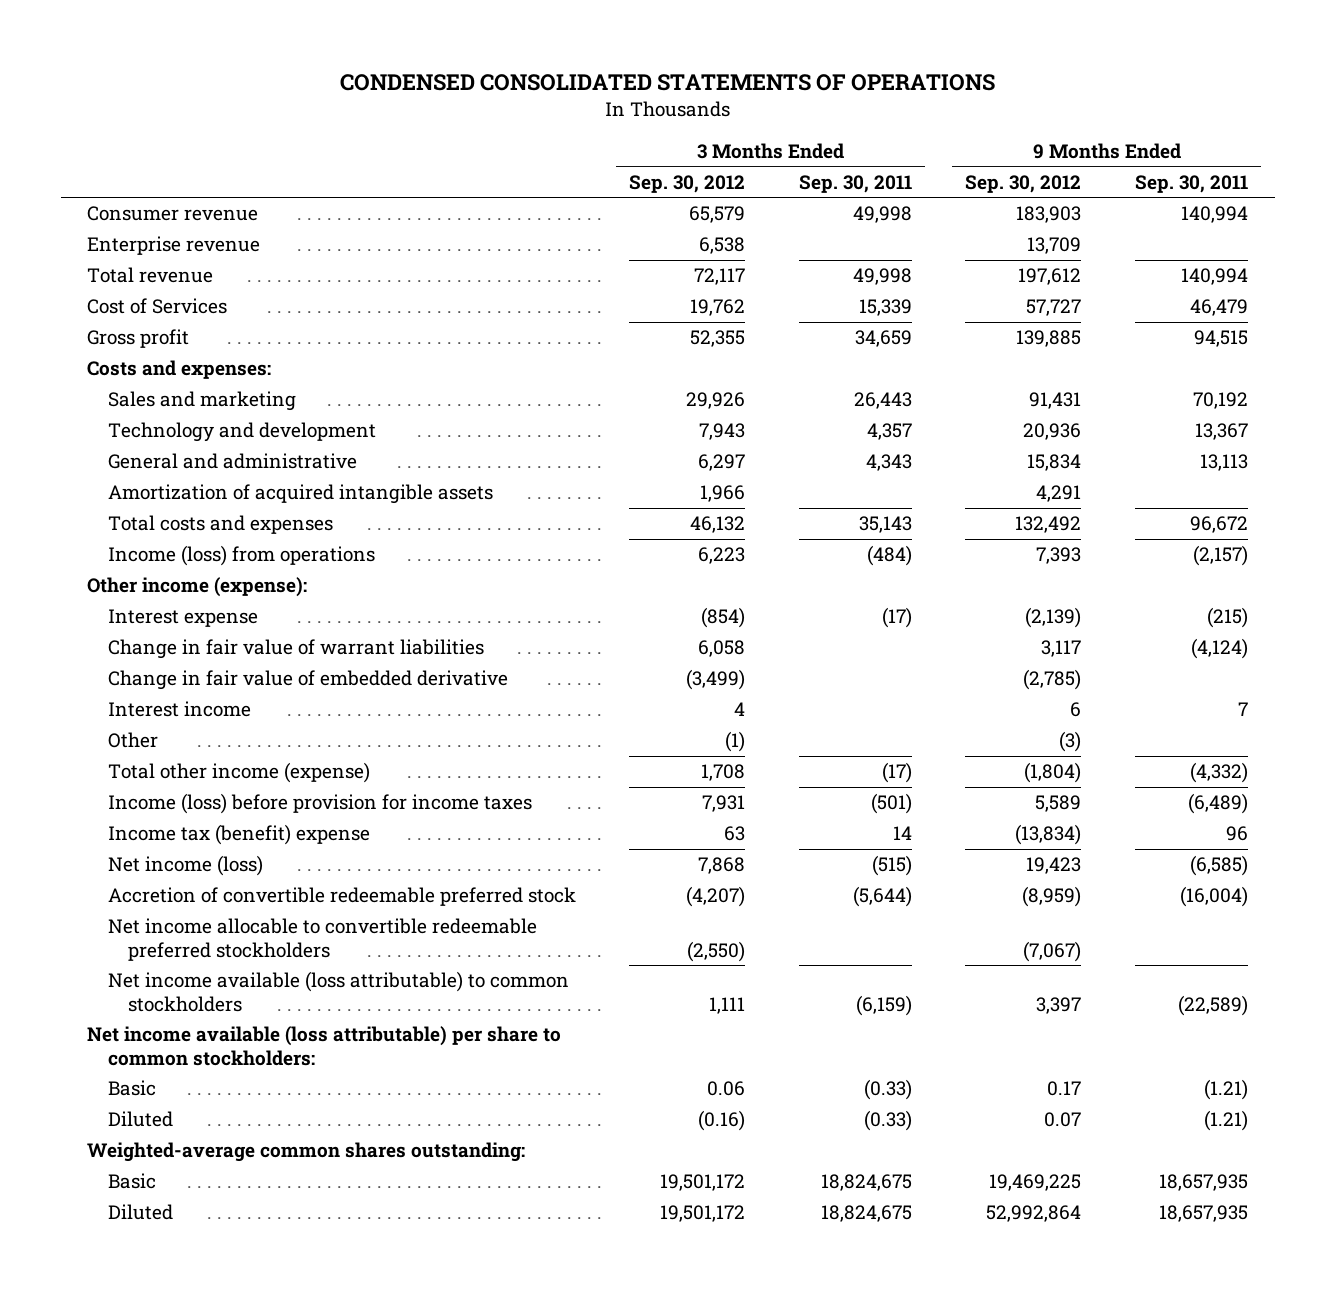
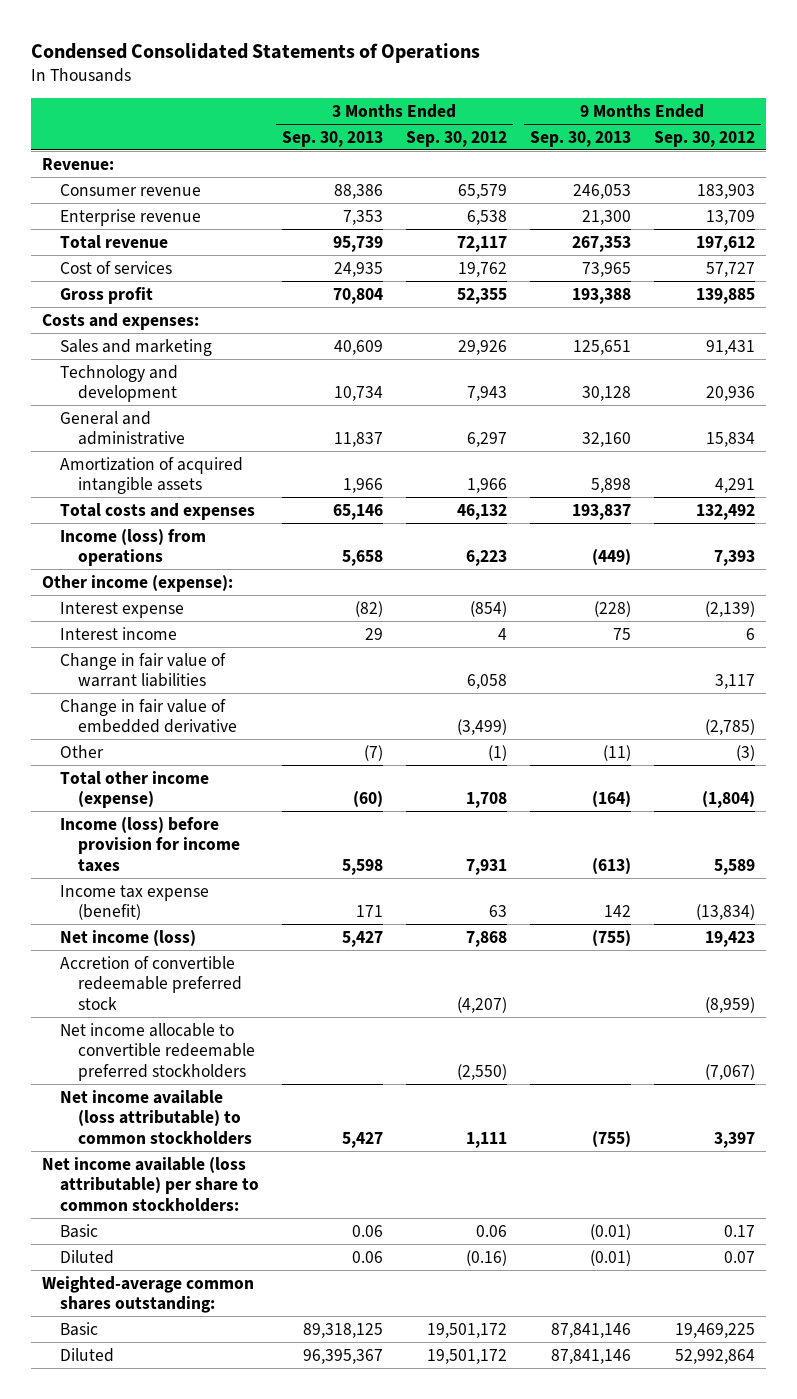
[339,74,995,92] CONDENSED CONSOLIDATED STATEMENTS OF OPERATIONS -> [30,42,480,63] Condensed Consolidated Statements of Operations
[798,174,912,193] Sep. 30, 2011 -> none
[1134,174,1248,193] Sep. 30, 2011 -> none
none -> [281,130,383,147] Sep. 30, 2013
none -> [529,130,631,147] Sep. 30, 2013
none -> [42,157,115,170] Revenue:
[87,298,228,315] Cost of Services -> [59,260,172,274] Cost of services
[107,701,251,718] Interest income -> [59,626,177,640] Interest income
[107,824,370,846] Income tax (benefit) expense -> [59,884,209,921] Income tax expense (benefit)

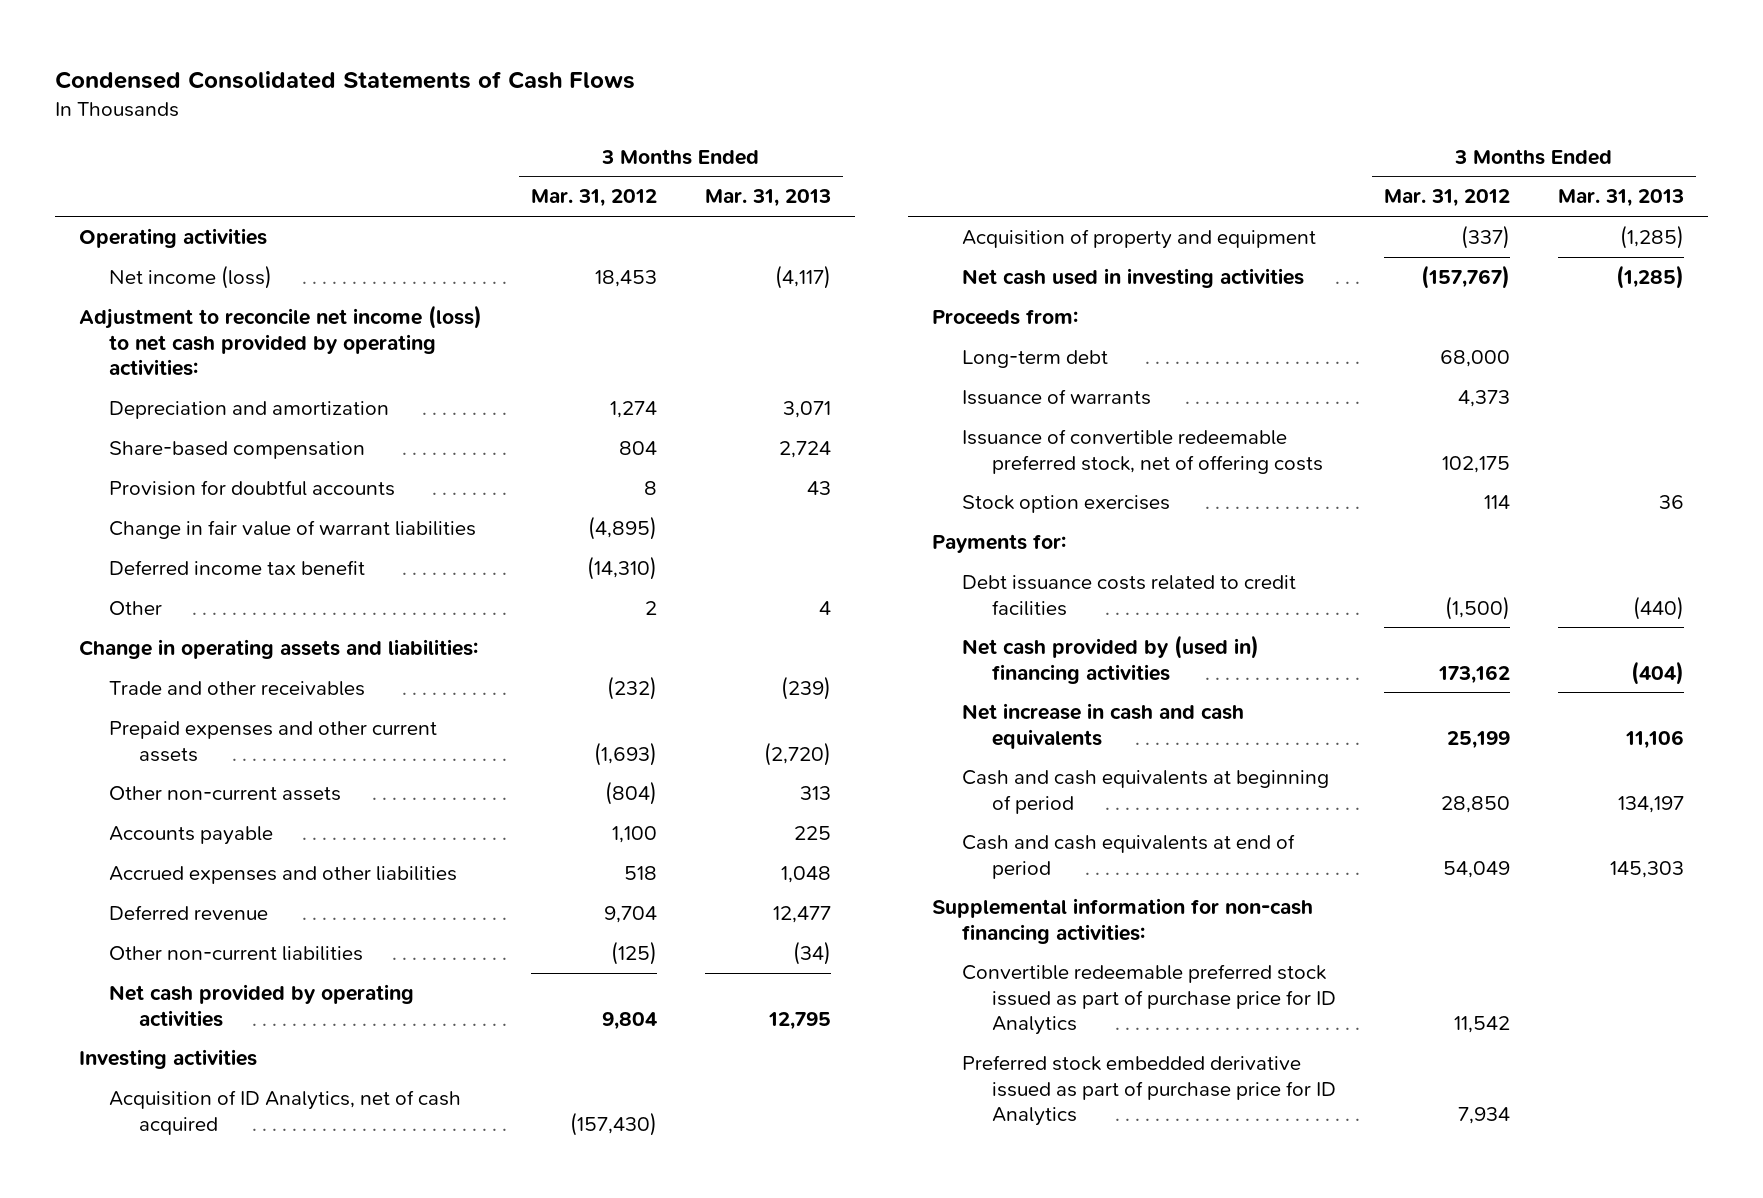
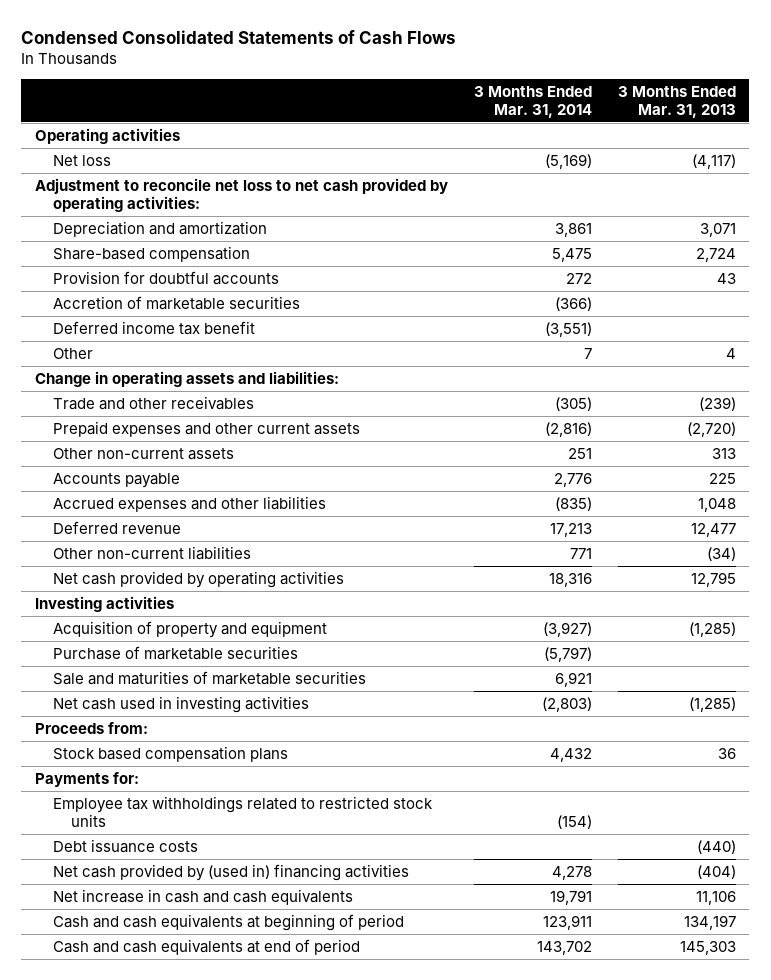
[531,189,658,208] Mar. 31, 2012 -> none
none -> [473,85,592,118] 3 Months Ended Mar. 31, 2014
[109,264,273,289] Net income (loss) -> [52,154,111,166] Net loss
[78,304,482,377] Adjustment to reconcile net income (loss) to net cash provided by operating activities: -> [34,177,448,212] Adjustment to reconcile net loss to net cash provided by operating activities:
[109,519,477,539] Change in fair value of warrant liabilities -> none
none -> [52,295,300,310] Accretion of marketable securities
[109,1089,462,1135] Acquisition of ID Analytics, net of cash acquired -> none
none -> [52,645,298,660] Purchase of marketable securities
none -> [52,670,366,685] Sale and maturities of marketable securities
[961,349,1108,368] Long-term debt -> none
[961,388,1151,405] Issuance of warrants -> none
[961,428,1324,474] Issuance of convertible redeemable preferred stock, net of offering costs -> none
[961,494,1170,513] Stock option exercises -> none
none -> [52,745,288,762] Stock based compensation plans
none -> [52,795,433,827] Employee tax withholdings related to restricted stock units
[961,574,1296,616] Debt issuance costs related to credit facilities -> [52,838,198,853] Debt issuance costs
[931,897,1313,944] Supplemental information for non-cash financing activities: -> none
[961,963,1337,1036] Convertible redeemable preferred stock issued as part of purchase price for ID Analytics -> none
[961,1054,1337,1127] Preferred stock embedded derivative issued as part of purchase price for ID Analytics -> none

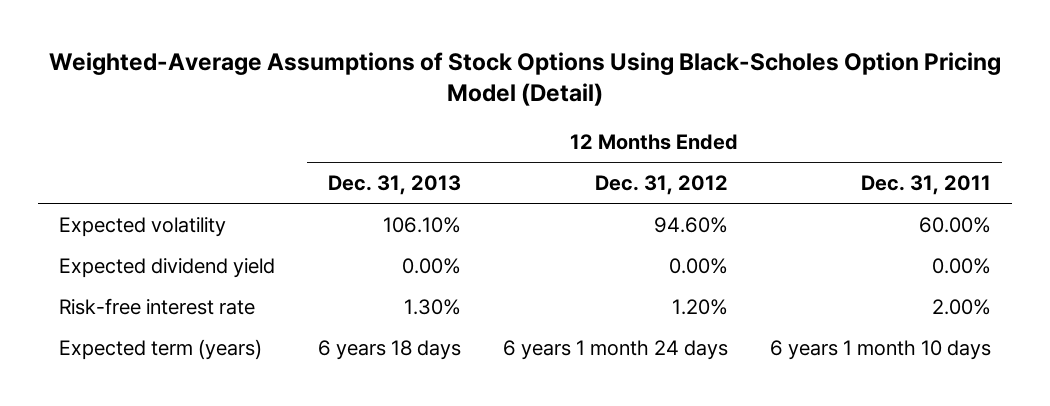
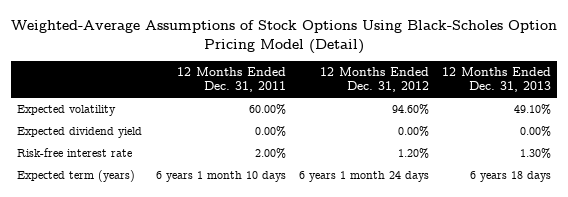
[382,216,461,233] 106.10% -> [513,104,551,116] 49.10%

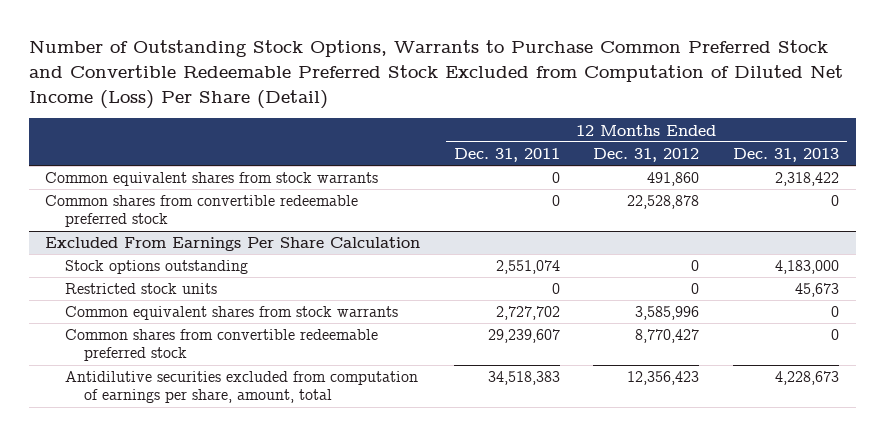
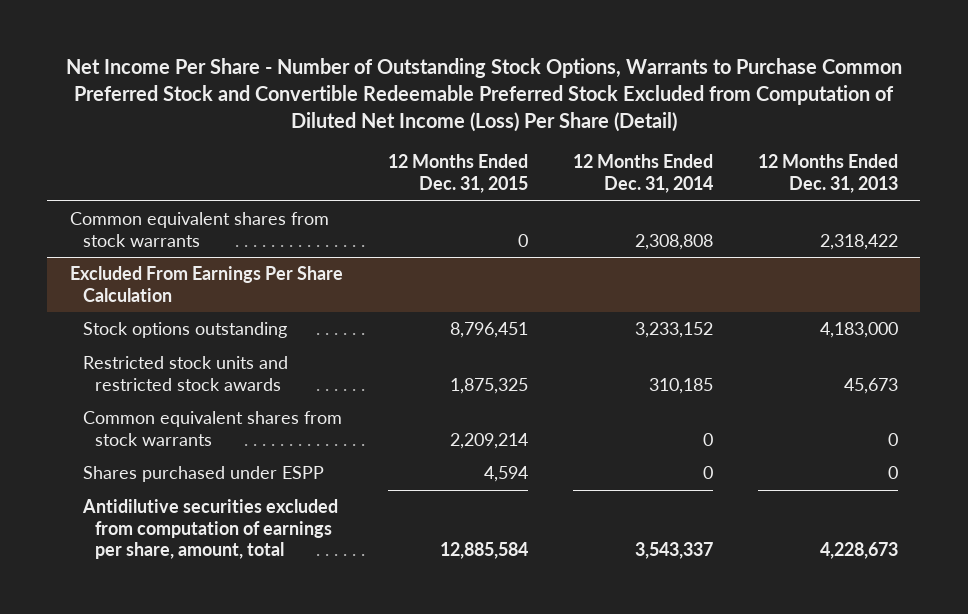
[28,40,843,109] Number of Outstanding Stock Options, Warrants to Purchase Common Preferred Stock and Convertible Redeemable Preferred Stock Excluded from Computation of Diluted Net Income (Loss) Per Share (Detail) -> [65,58,902,132] Net Income Per Share - Number of Outstanding Stock Options, Warrants to Purchase Common Preferred Stock and Convertible Redeemable Preferred Stock Excluded from Computation of Diluted Net Income (Loss) Per Share (Detail)
[453,148,560,163] Dec. 31, 2011 -> none
[593,148,700,163] Dec. 31, 2012 -> none
none -> [387,154,528,193] 12 Months Ended Dec. 31, 2015
none -> [572,154,713,193] 12 Months Ended Dec. 31, 2014
[45,195,359,228] Common shares from convertible redeemable preferred stock -> none
[64,283,217,295] Restricted stock units -> [82,356,288,391] Restricted stock units and restricted stock awards
[64,329,378,362] Common shares from convertible redeemable preferred stock -> [82,466,324,483] Shares purchased under ESPP

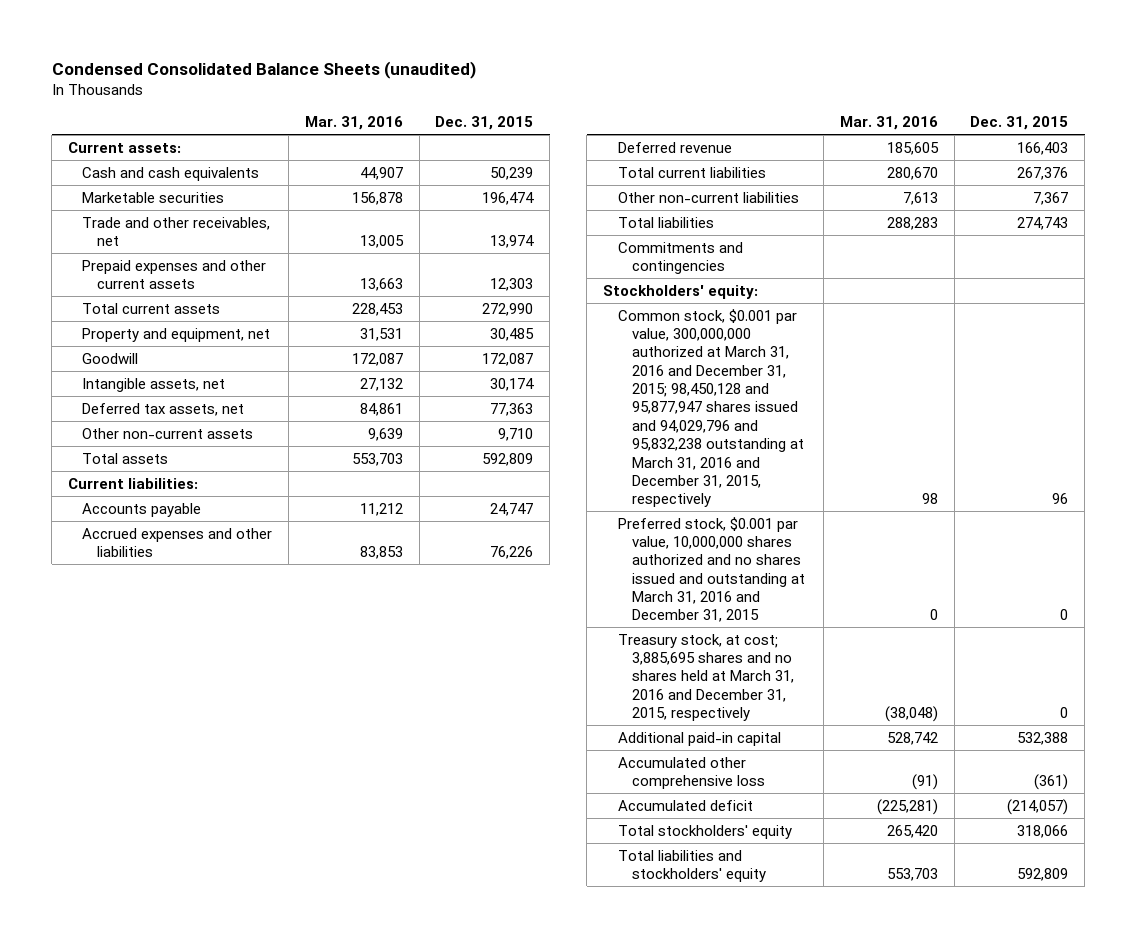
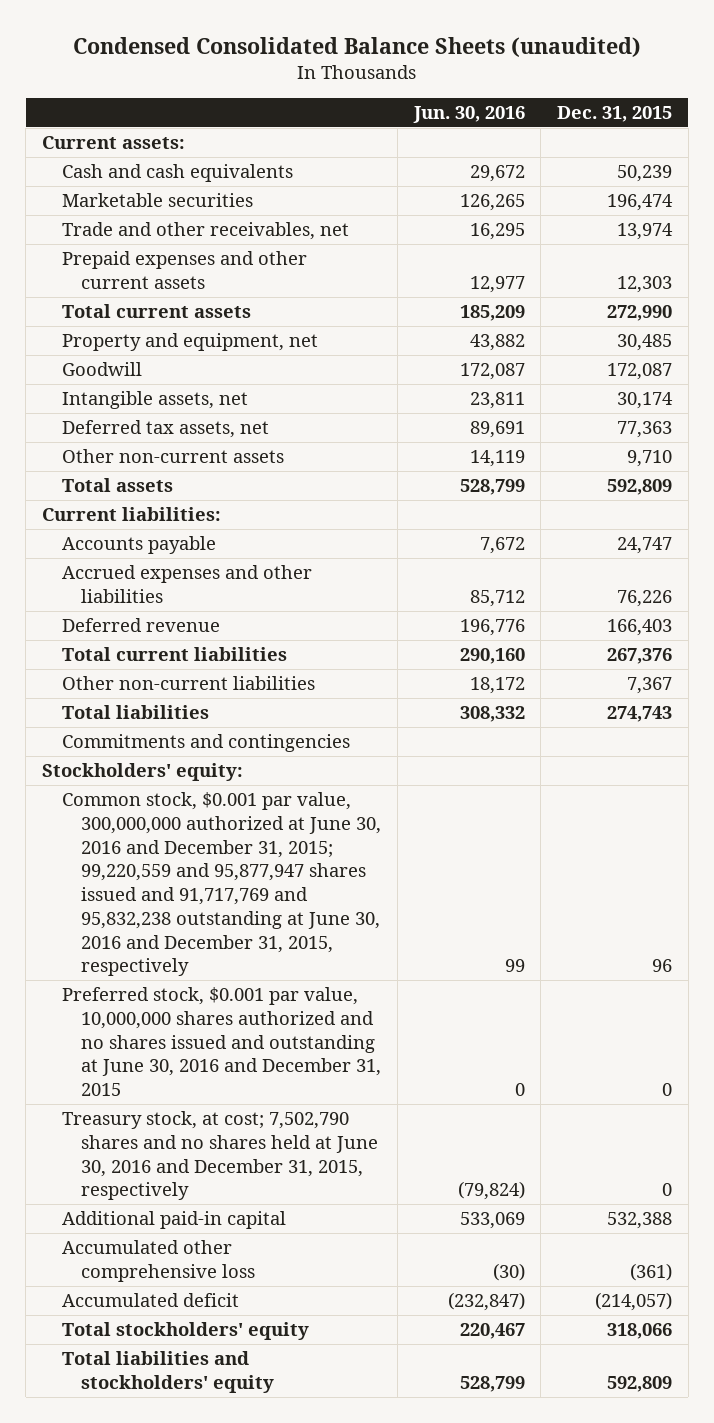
[304,116,403,131] Mar. 31, 2016 -> none
none -> [412,106,525,124] Jun. 30, 2016
[617,308,805,508] Common stock, $0.001 par value, 300,000,000 authorized at March 31, 2016 and December 31, 2015; 98,450,128 and 95,877,947 shares issued and 94,029,796 and 95,832,238 outstanding at March 31, 2016 and December 31, 2015, respectively -> [61,792,382,977] Common stock, $0.001 par value, 300,000,000 authorized at June 30, 2016 and December 31, 2015; 99,220,559 and 95,877,947 shares issued and 91,717,769 and 95,832,238 outstanding at June 30, 2016 and December 31, 2015, respectively
[617,516,806,623] Preferred stock, $0.001 par value, 10,000,000 shares authorized and no shares issued and outstanding at March 31, 2016 and December 31, 2015 -> [61,987,382,1097] Preferred stock, $0.001 par value, 10,000,000 shares authorized and no shares issued and outstanding at June 30, 2016 and December 31, 2015
[617,633,795,722] Treasury stock, at cost; 3,885,695 shares and no shares held at March 31, 2016 and December 31, 2015, respectively -> [61,1111,379,1201] Treasury stock, at cost; 7,502,790 shares and no shares held at June 30, 2016 and December 31, 2015, respectively

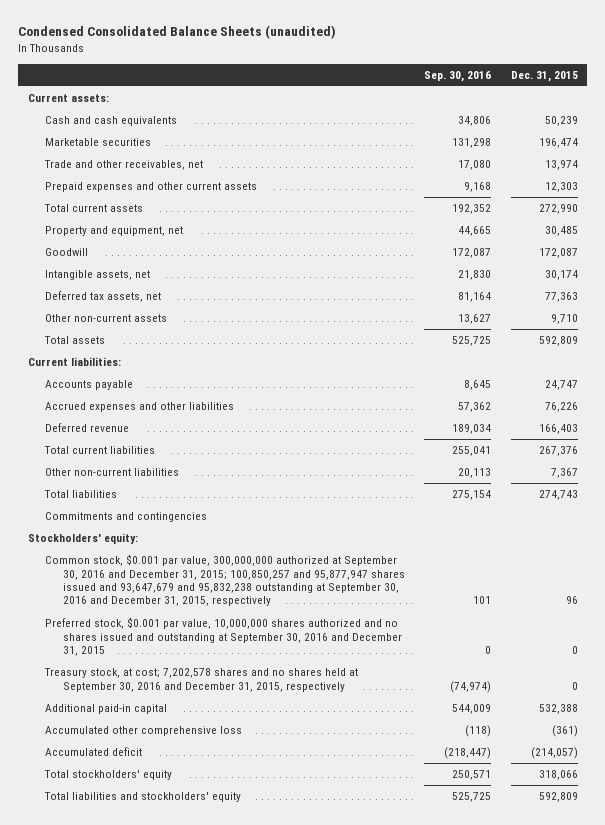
[412,106,525,124] Jun. 30, 2016 -> none
none -> [424,70,492,82] Sep. 30, 2016
[61,792,382,977] Common stock, $0.001 par value, 300,000,000 authorized at June 30, 2016 and December 31, 2015; 99,220,559 and 95,877,947 shares issued and 91,717,769 and 95,832,238 outstanding at June 30, 2016 and December 31, 2015, respectively -> [45,554,405,607] Common stock, $0.001 par value, 300,000,000 authorized at September 30, 2016 and December 31, 2015; 100,850,257 and 95,877,947 shares issued and 93,647,679 and 95,832,238 outstanding at September 30, 2016 and December 31, 2015, respectively
[61,987,382,1097] Preferred stock, $0.001 par value, 10,000,000 shares authorized and no shares issued and outstanding at June 30, 2016 and December 31, 2015 -> [45,617,402,657] Preferred stock, $0.001 par value, 10,000,000 shares authorized and no shares issued and outstanding at September 30, 2016 and December 31, 2015
[61,1111,379,1201] Treasury stock, at cost; 7,502,790 shares and no shares held at June 30, 2016 and December 31, 2015, respectively -> [44,668,359,692] Treasury stock, at cost; 7,202,578 shares and no shares held at September 30, 2016 and December 31, 2015, respectively

